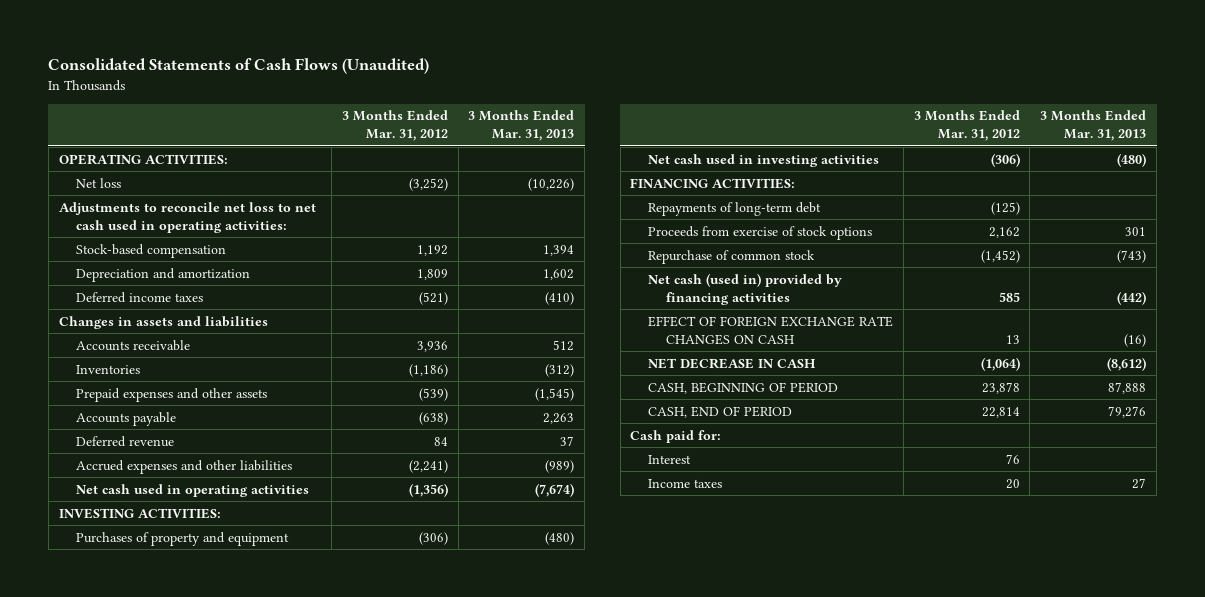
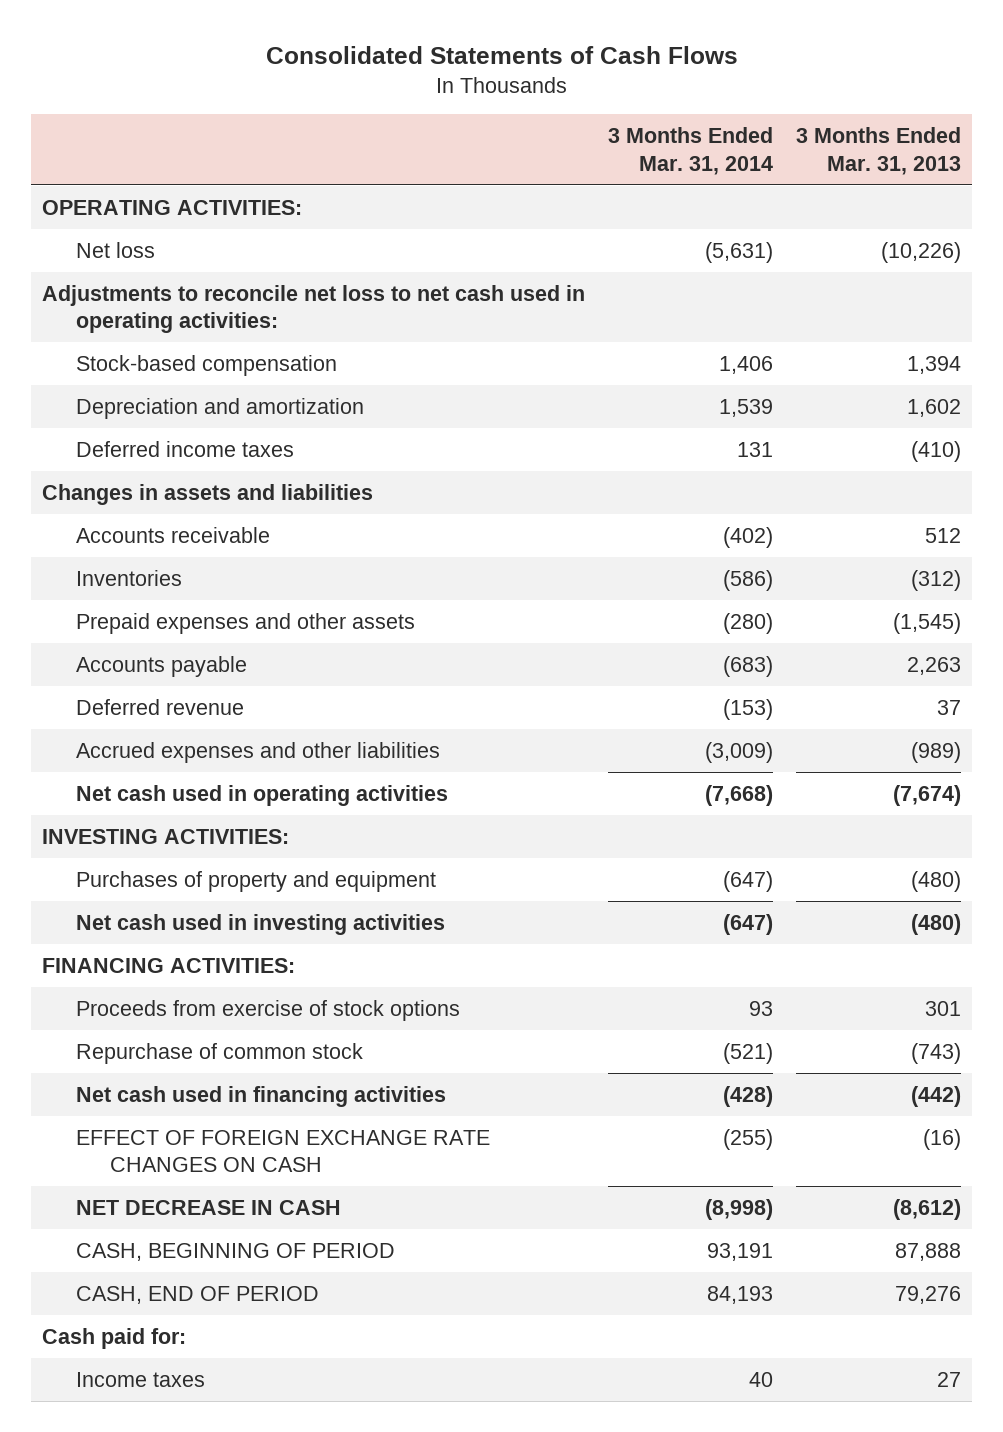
[48,58,430,75] Consolidated Statements of Cash Flows (Unaudited) -> [265,46,738,65] Consolidated Statements of Cash Flows
[341,110,448,142] 3 Months Ended Mar. 31, 2012 -> none
none -> [608,127,774,175] 3 Months Ended Mar. 31, 2014
[648,201,822,216] Repayments of long-term debt -> none
[648,272,843,305] Net cash (used in) provided by financing activities -> [75,1085,446,1107] Net cash used in financing activities
[648,454,692,464] Interest -> none

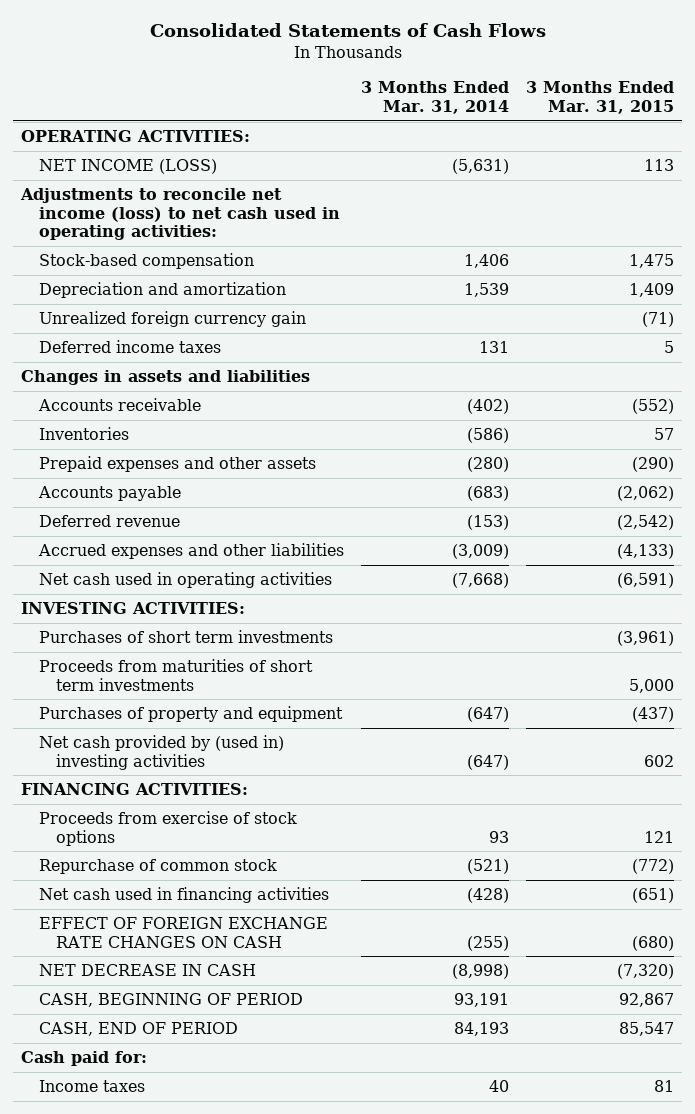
[795,127,961,175] 3 Months Ended Mar. 31, 2013 -> none
none -> [525,81,674,115] 3 Months Ended Mar. 31, 2015
[75,241,155,258] Net loss -> [38,158,217,174] NET INCOME (LOSS)
[42,284,586,334] Adjustments to reconcile net loss to net cash used in operating activities: -> [20,187,340,241] Adjustments to reconcile net income (loss) to net cash used in operating activities:
none -> [38,310,306,327] Unrealized foreign currency gain
none -> [38,629,333,643] Purchases of short term investments
none -> [38,658,313,691] Proceeds from maturities of short term investments
[75,913,445,935] Net cash used in investing activities -> [38,734,284,770] Net cash provided by (used in) investing activities

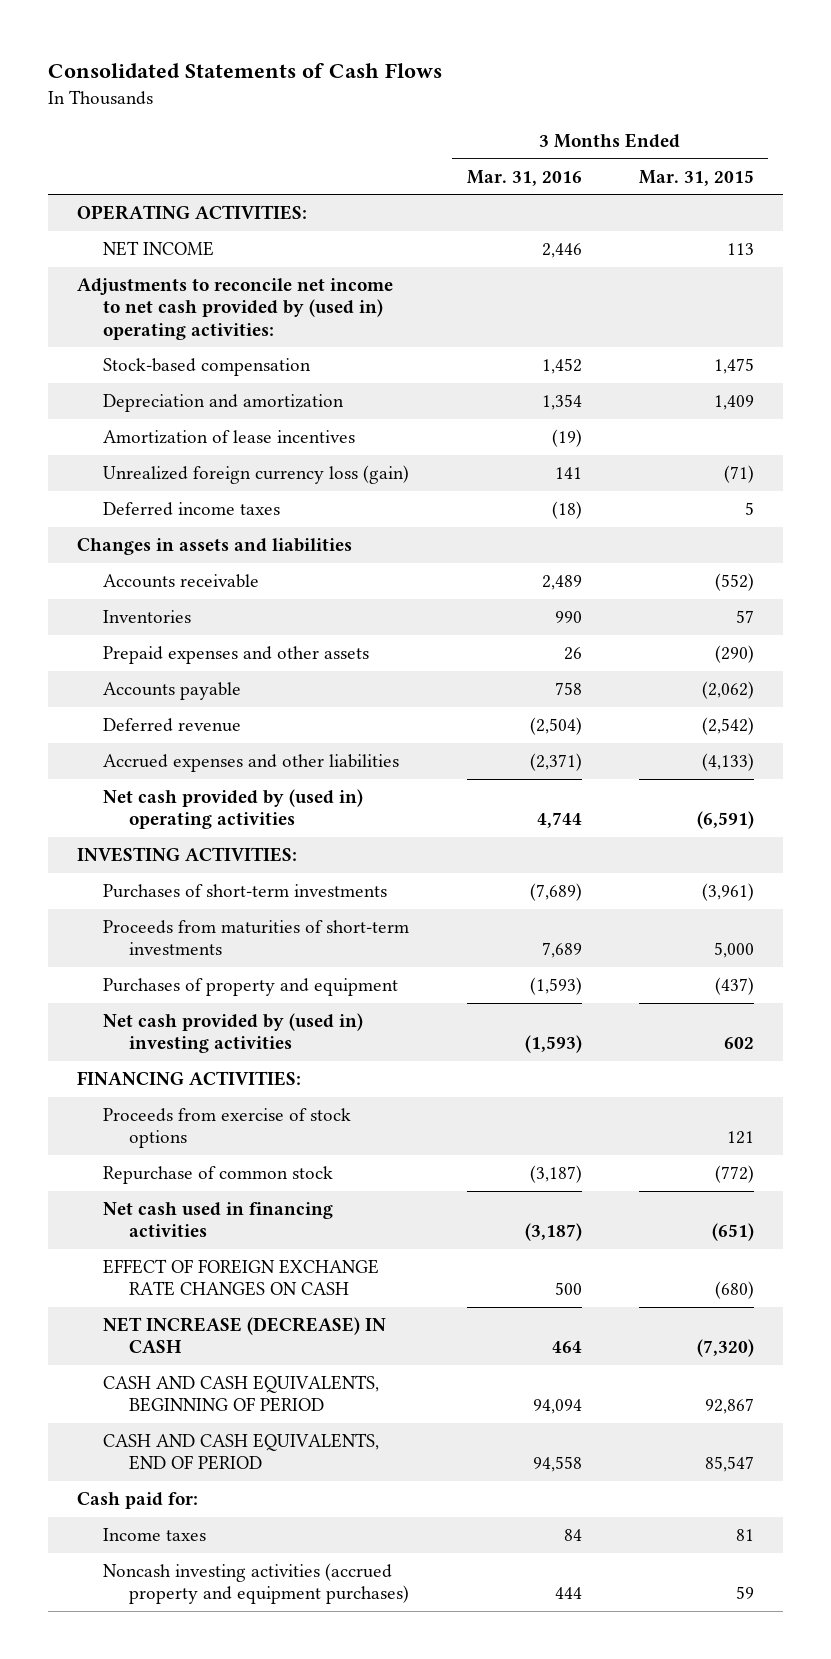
[360,81,509,115] 3 Months Ended Mar. 31, 2014 -> none
none -> [466,169,582,186] Mar. 31, 2016
[38,158,217,174] NET INCOME (LOSS) -> [103,240,215,256] NET INCOME
[20,187,340,241] Adjustments to reconcile net income (loss) to net cash used in operating activities: -> [77,277,394,340] Adjustments to reconcile net income to net cash provided by (used in) operating activities:
none -> [103,429,356,444] Amortization of lease incentives
[38,310,306,327] Unrealized foreign currency gain -> [103,464,410,484] Unrealized foreign currency loss (gain)
[38,571,332,588] Net cash used in operating activities -> [103,788,364,830] Net cash provided by (used in) operating activities
[38,629,333,643] Purchases of short term investments -> [103,883,388,898] Purchases of short-term investments
[38,658,313,691] Proceeds from maturities of short term investments -> [103,919,410,956] Proceeds from maturities of short-term investments
[38,963,256,976] NET DECREASE IN CASH -> [103,1316,387,1354] NET INCREASE (DECREASE) IN CASH
[38,992,303,1007] CASH, BEGINNING OF PERIOD -> [103,1374,380,1413] CASH AND CASH EQUIVALENTS, BEGINNING OF PERIOD
[38,1021,238,1036] CASH, END OF PERIOD -> [103,1432,380,1471] CASH AND CASH EQUIVALENTS, END OF PERIOD
none -> [103,1562,410,1605] Noncash investing activities (accrued property and equipment purchases)

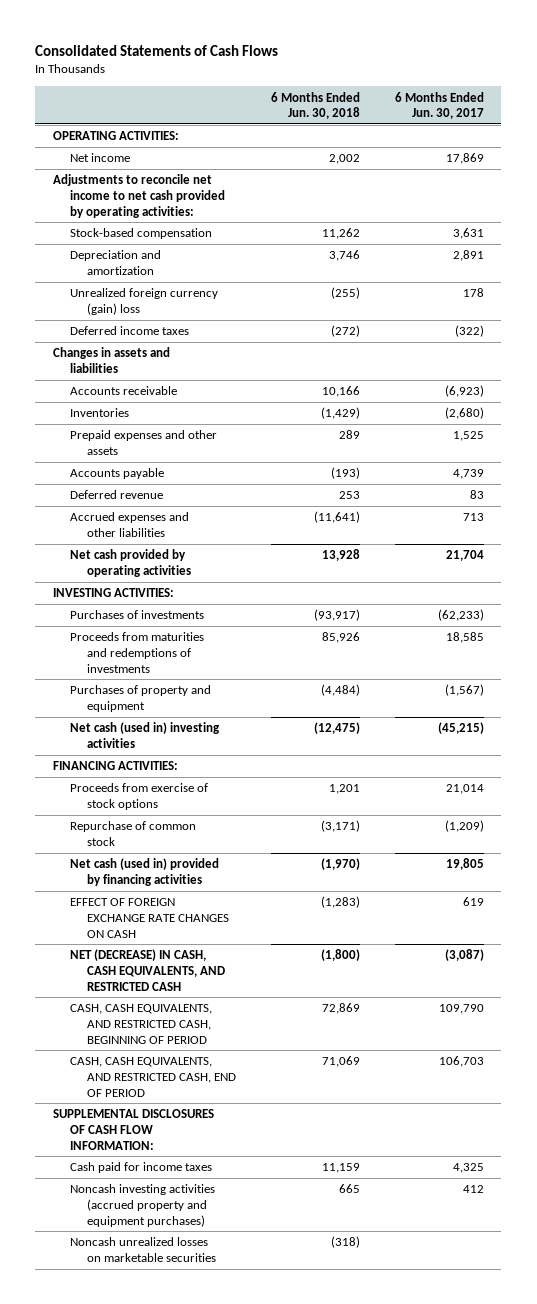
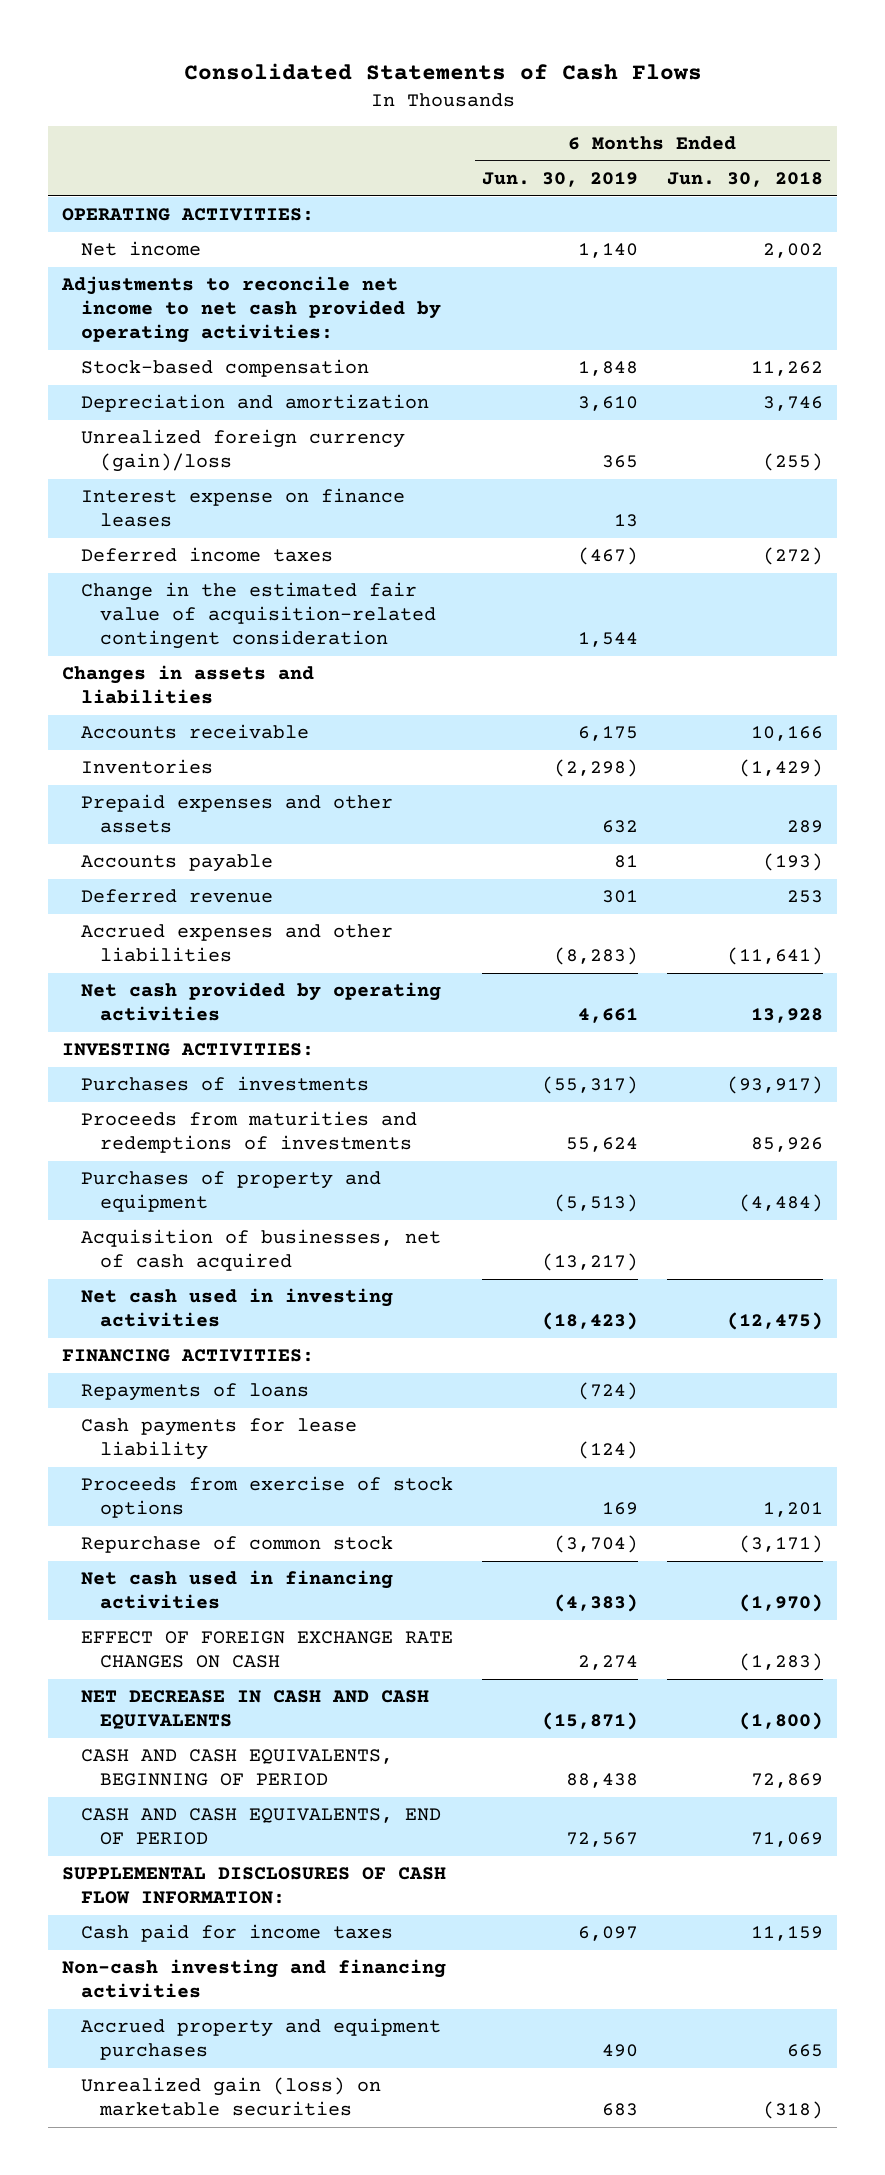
[394,91,484,120] 6 Months Ended Jun. 30, 2017 -> none
none -> [481,171,638,187] Jun. 30, 2019
[69,288,218,315] Unrealized foreign currency (gain) loss -> [81,429,406,473] Unrealized foreign currency (gain)/loss
none -> [81,488,406,528] Interest expense on finance leases
none -> [81,582,436,650] Change in the estimated fair value of acquisition-related contingent consideration
none -> [81,1229,442,1272] Acquisition of businesses, net of cash acquired
[69,722,220,748] Net cash (used in) investing activities -> [81,1288,394,1328] Net cash used in investing activities
none -> [81,1383,310,1402] Repayments of loans
none -> [81,1418,358,1461] Cash payments for lease liability
[69,858,219,886] Net cash (used in) provided by financing activities -> [81,1570,394,1610] Net cash used in financing activities
[69,949,225,991] NET (DECREASE) IN CASH, CASH EQUIVALENTS, AND RESTRICTED CASH -> [81,1690,430,1730] NET DECREASE IN CASH AND CASH EQUIVALENTS
[69,1004,212,1044] CASH, CASH EQUIVALENTS, AND RESTRICTED CASH, BEGINNING OF PERIOD -> [81,1749,394,1787] CASH AND CASH EQUIVALENTS, BEGINNING OF PERIOD
[69,1057,236,1097] CASH, CASH EQUIVALENTS, AND RESTRICTED CASH, END OF PERIOD -> [81,1808,442,1846] CASH AND CASH EQUIVALENTS, END OF PERIOD
none -> [62,1959,447,1999] Non-cash investing and financing activities
[69,1184,215,1227] Noncash investing activities (accrued property and equipment purchases) -> [81,2018,442,2061] Accrued property and equipment purchases
[69,1237,216,1262] Noncash unrealized losses on marketable securities -> [81,2077,382,2117] Unrealized gain (loss) on marketable securities

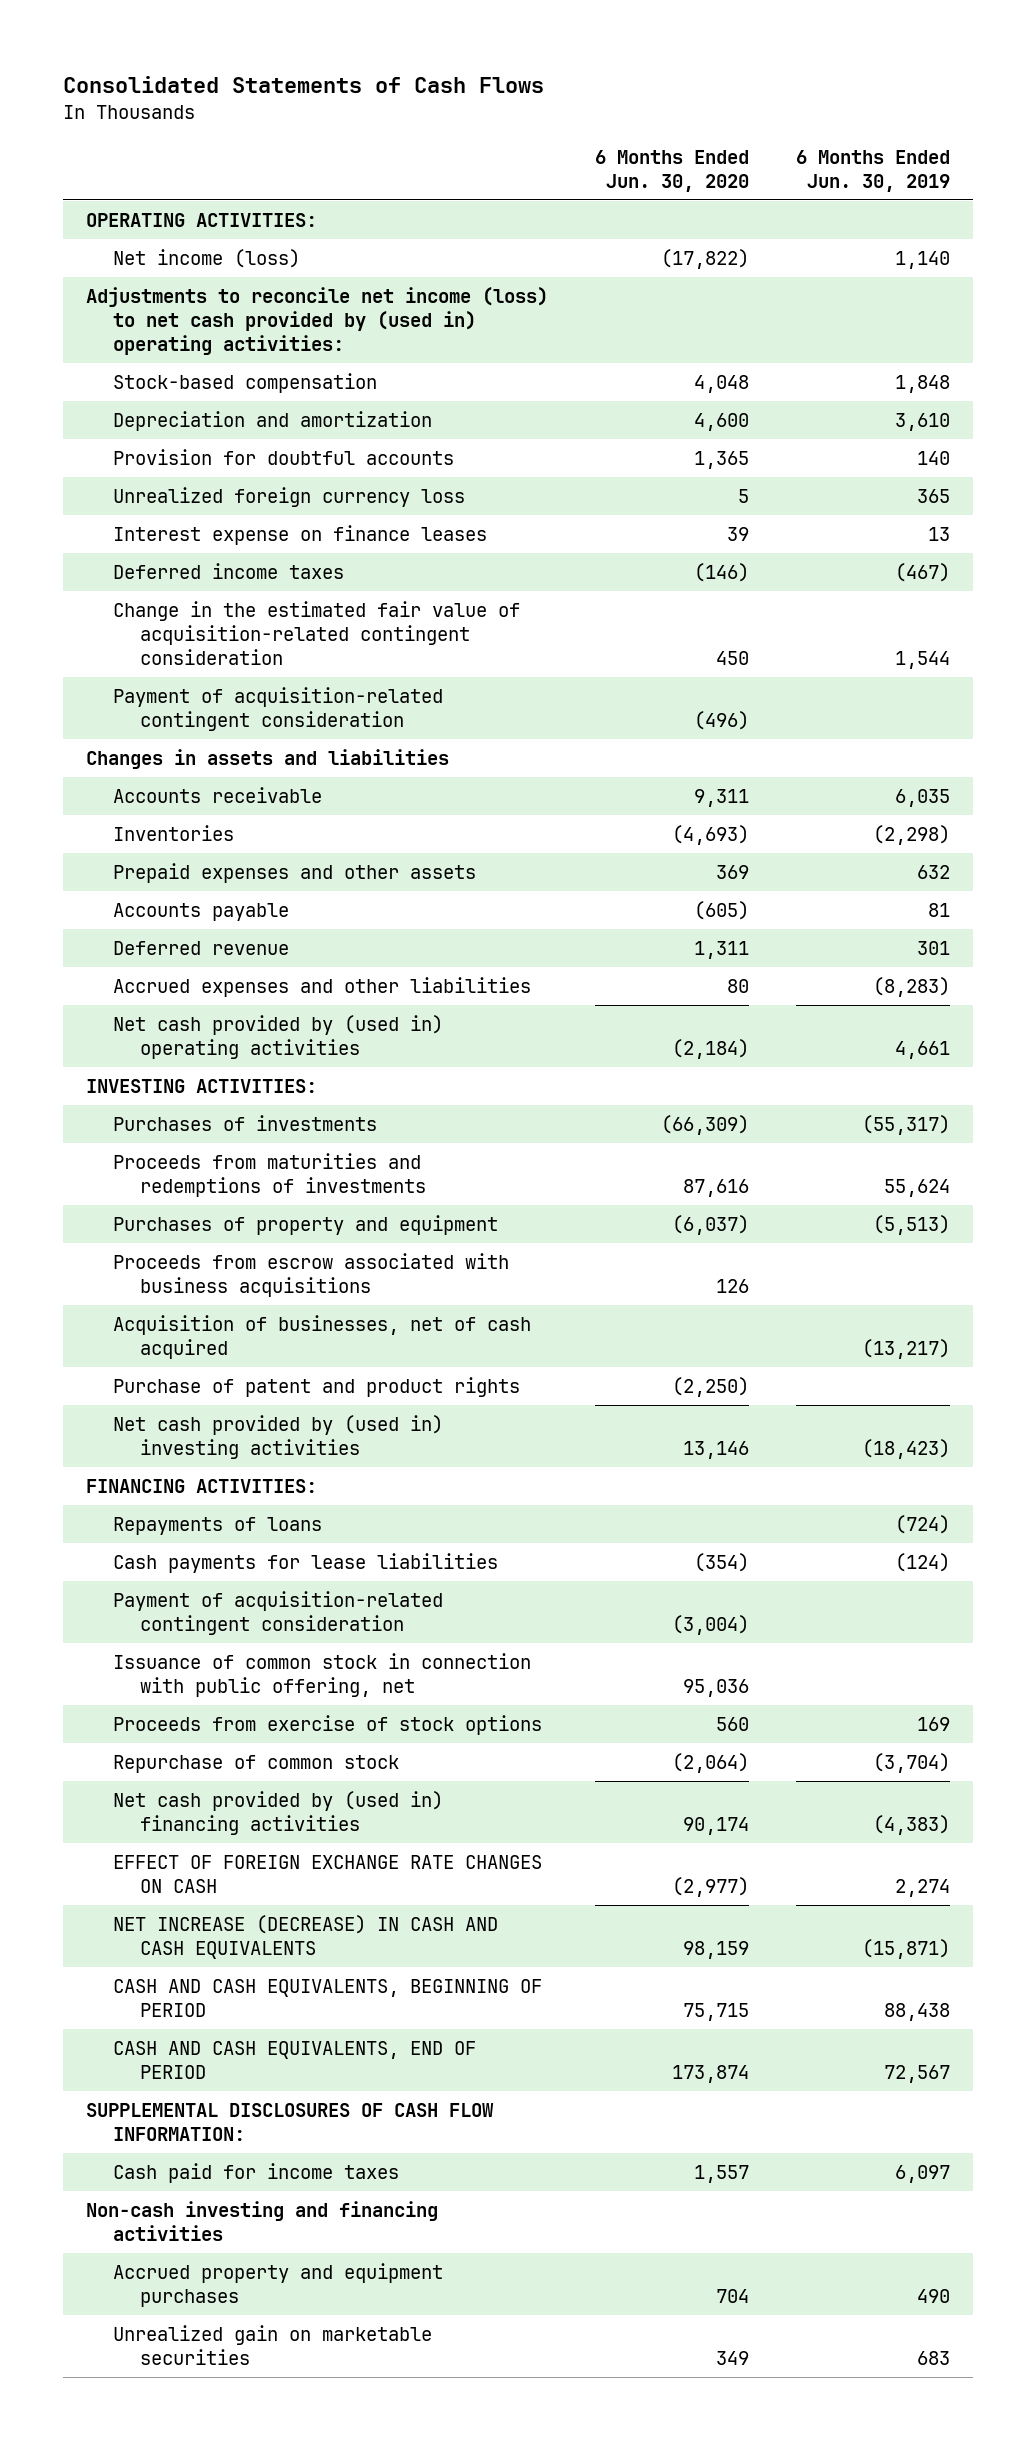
[666,171,823,187] Jun. 30, 2018 -> none
none -> [595,149,750,192] 6 Months Ended Jun. 30, 2020
[81,241,202,257] Net income -> [113,248,301,268] Net income (loss)
[61,276,442,344] Adjustments to reconcile net income to net cash provided by operating activities: -> [86,286,549,356] Adjustments to reconcile net income (loss) to net cash provided by (used in) operating activities:
none -> [113,448,455,465] Provision for doubtful accounts
[81,429,406,473] Unrealized foreign currency (gain)/loss -> [113,486,466,507] Unrealized foreign currency loss
none -> [113,686,444,732] Payment of acquisition-related contingent consideration
[577,726,638,742] 6,175 -> [894,788,950,807] 6,035
[81,982,442,1022] Net cash provided by operating activities -> [113,1014,444,1060] Net cash provided by (used in) operating activities
none -> [113,1252,510,1298] Proceeds from escrow associated with business acquisitions
none -> [113,1376,521,1397] Purchase of patent and product rights
[81,1288,394,1328] Net cash used in investing activities -> [113,1414,444,1460] Net cash provided by (used in) investing activities
[81,1418,358,1461] Cash payments for lease liability -> [113,1552,499,1573] Cash payments for lease liabilities
none -> [113,1590,444,1636] Payment of acquisition-related contingent consideration
none -> [113,1652,532,1698] Issuance of common stock in connection with public offering, net
[81,1570,394,1610] Net cash used in financing activities -> [113,1790,444,1836] Net cash provided by (used in) financing activities
[81,1690,430,1730] NET DECREASE IN CASH AND CASH EQUIVALENTS -> [113,1914,499,1960] NET INCREASE (DECREASE) IN CASH AND CASH EQUIVALENTS
[81,2077,382,2117] Unrealized gain (loss) on marketable securities -> [113,2324,433,2366] Unrealized gain on marketable securities

